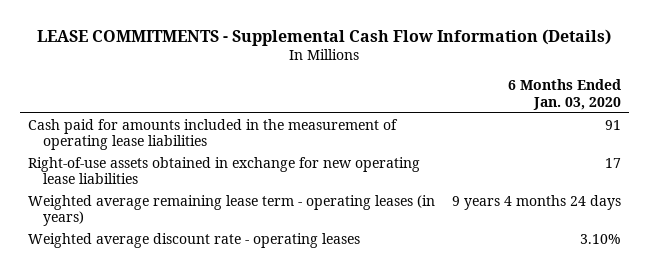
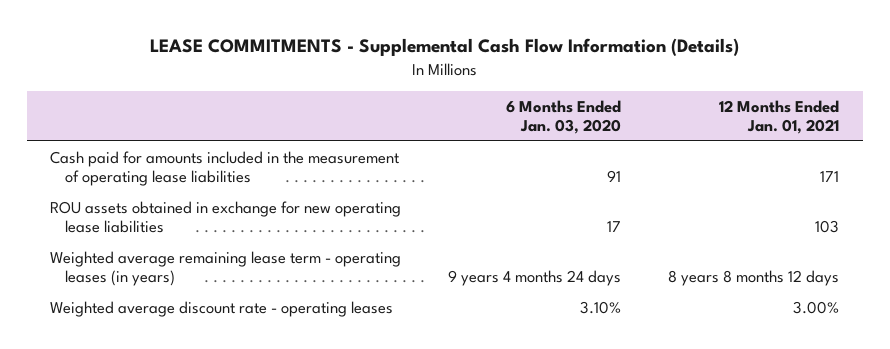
none -> [719,99,840,135] 12 Months Ended Jan. 01, 2021
[28,157,421,185] Right-of-use assets obtained in exchange for new operating lease liabilities -> [50,200,402,233] ROU assets obtained in exchange for new operating lease liabilities

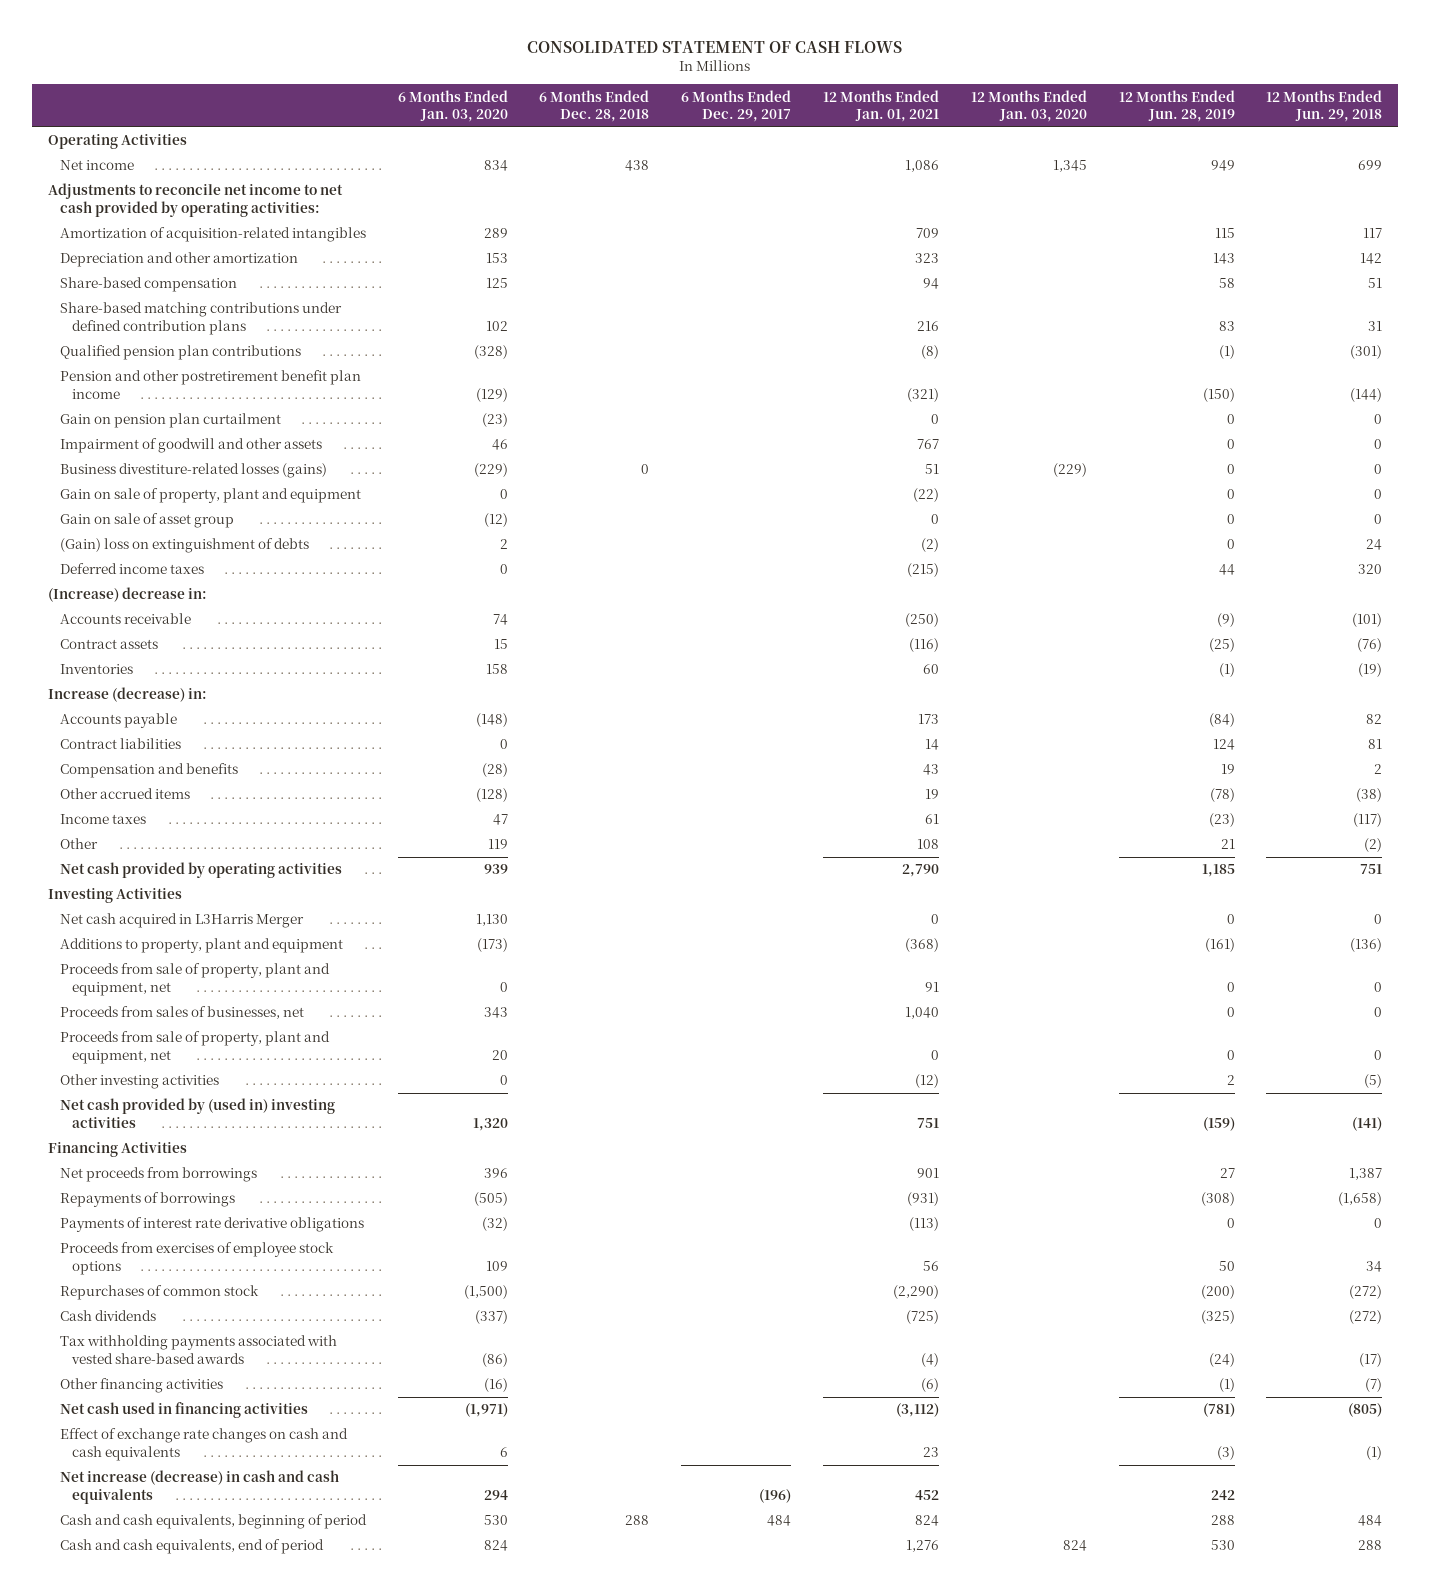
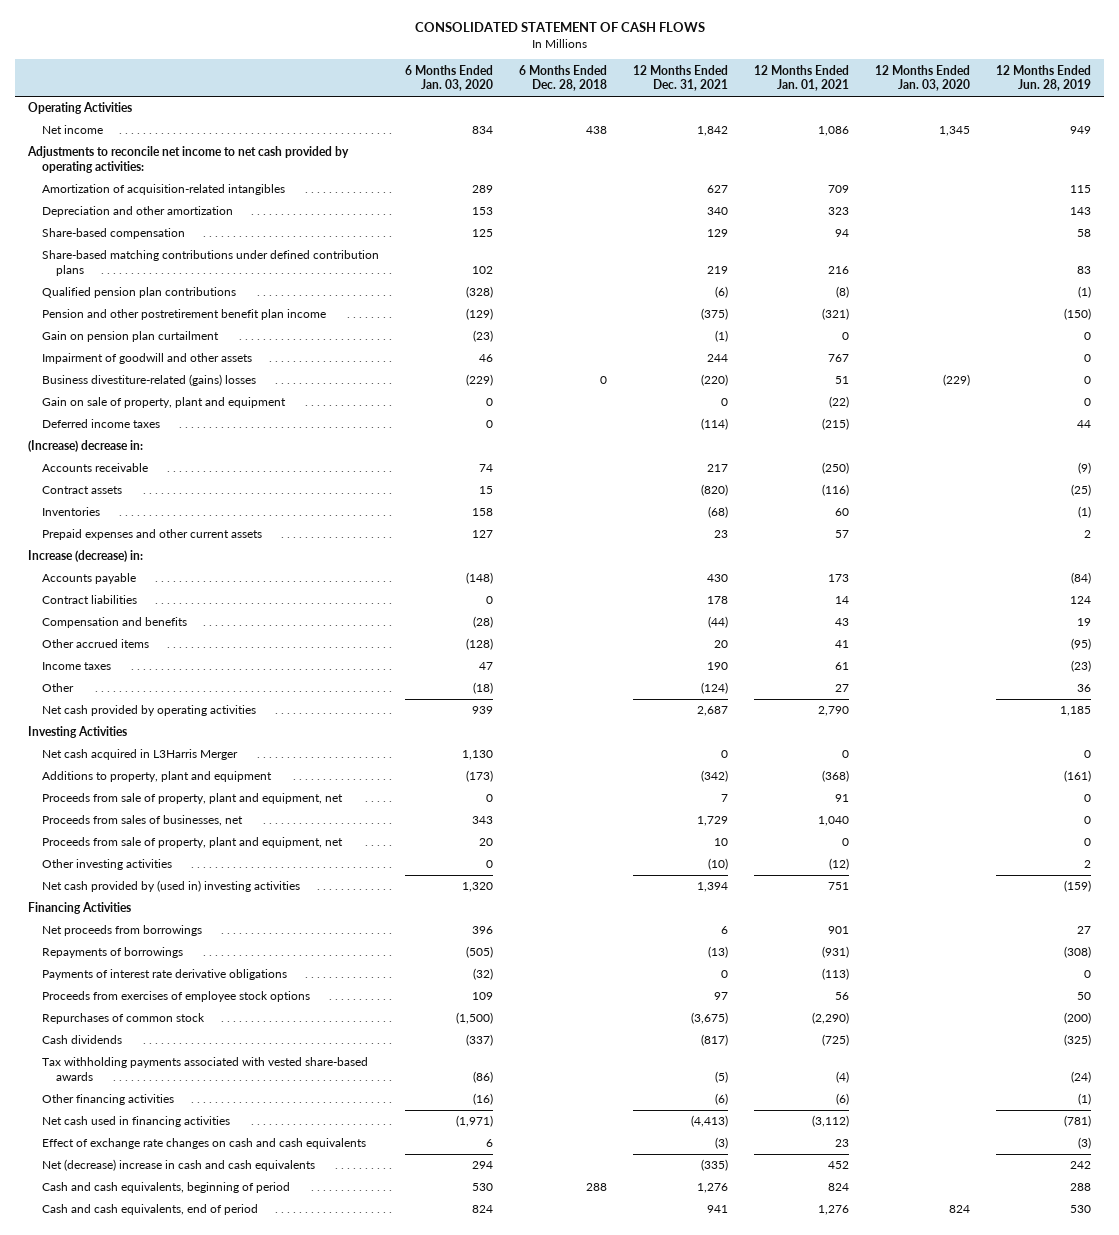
[681,89,792,122] 6 Months Ended Dec. 29, 2017 -> none
[1266,89,1383,122] 12 Months Ended Jun. 29, 2018 -> none
none -> [633,64,729,92] 12 Months Ended Dec. 31, 2021
[59,463,327,479] Business divestiture-related losses (gains) -> [41,374,256,387] Business divestiture-related (gains) losses
[59,513,234,529] Gain on sale of asset group -> none
[59,538,309,554] (Gain) loss on extinguishment of debts -> none
none -> [41,529,262,541] Prepaid expenses and other current assets
[925,789,940,800] 19 -> [835,640,850,649] 41
[1209,788,1235,803] (78) -> [1071,638,1092,651] (95)
[487,839,508,850] 119 -> [472,682,493,695] (18)
[917,839,940,850] 108 -> [835,684,850,693] 27
[1220,839,1235,850] 21 -> [1077,684,1092,693] 36
[59,1470,339,1504] Net increase (decrease) in cash and cash equivalents -> [41,1159,315,1172] Net (decrease) increase in cash and cash equivalents

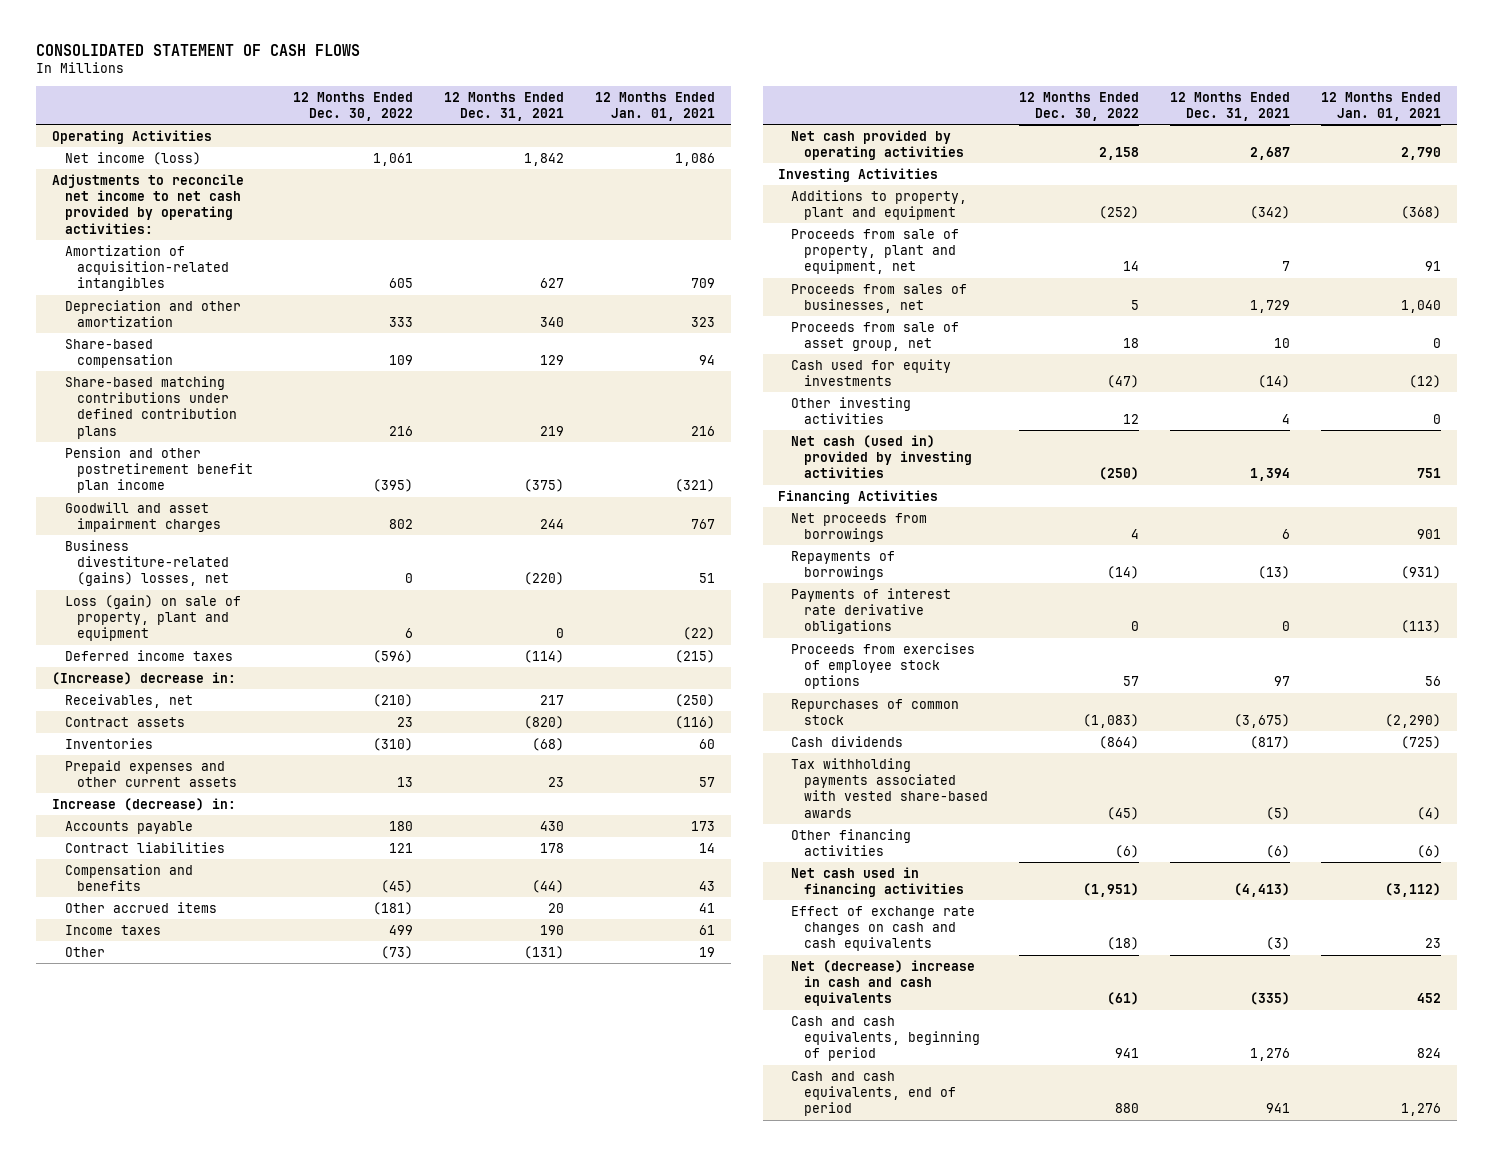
[404,64,493,92] 6 Months Ended Jan. 03, 2020 -> none
[519,64,608,92] 6 Months Ended Dec. 28, 2018 -> none
[875,64,971,92] 12 Months Ended Jan. 03, 2020 -> none
[996,64,1092,92] 12 Months Ended Jun. 28, 2019 -> none
none -> [292,91,413,121] 12 Months Ended Dec. 30, 2022
[41,125,103,135] Net income -> [64,151,201,165] Net income (loss)
[41,287,236,299] Qualified pension plan contributions -> none
[41,331,219,343] Gain on pension plan curtailment -> none
[41,353,252,365] Impairment of goodwill and other assets -> [64,501,222,532] Goodwill and asset impairment charges
[41,374,256,387] Business divestiture-related (gains) losses -> [64,539,230,587] Business divestiture-related (gains) losses, net
[41,397,286,409] Gain on sale of property, plant and equipment -> [64,594,241,642] Loss (gain) on sale of property, plant and equipment
[41,463,148,473] Accounts receivable -> [64,693,193,708] Receivables, net
[701,682,729,695] (124) -> [523,945,564,959] (131)
[835,684,850,693] 27 -> [699,946,716,957] 19
[41,749,238,761] Net cash acquired in L3Harris Merger -> none
[41,837,343,849] Proceeds from sale of property, plant and equipment, net -> [790,321,959,351] Proceeds from sale of asset group, net
none -> [790,358,951,386] Cash used for equity investments
[708,858,729,871] (10) -> [1282,413,1291,424] 4
[829,858,850,871] (12) -> [1433,413,1442,424] 0
[41,880,300,893] Net cash provided by (used in) investing activities -> [790,434,972,479] Net cash (used in) provided by investing activities

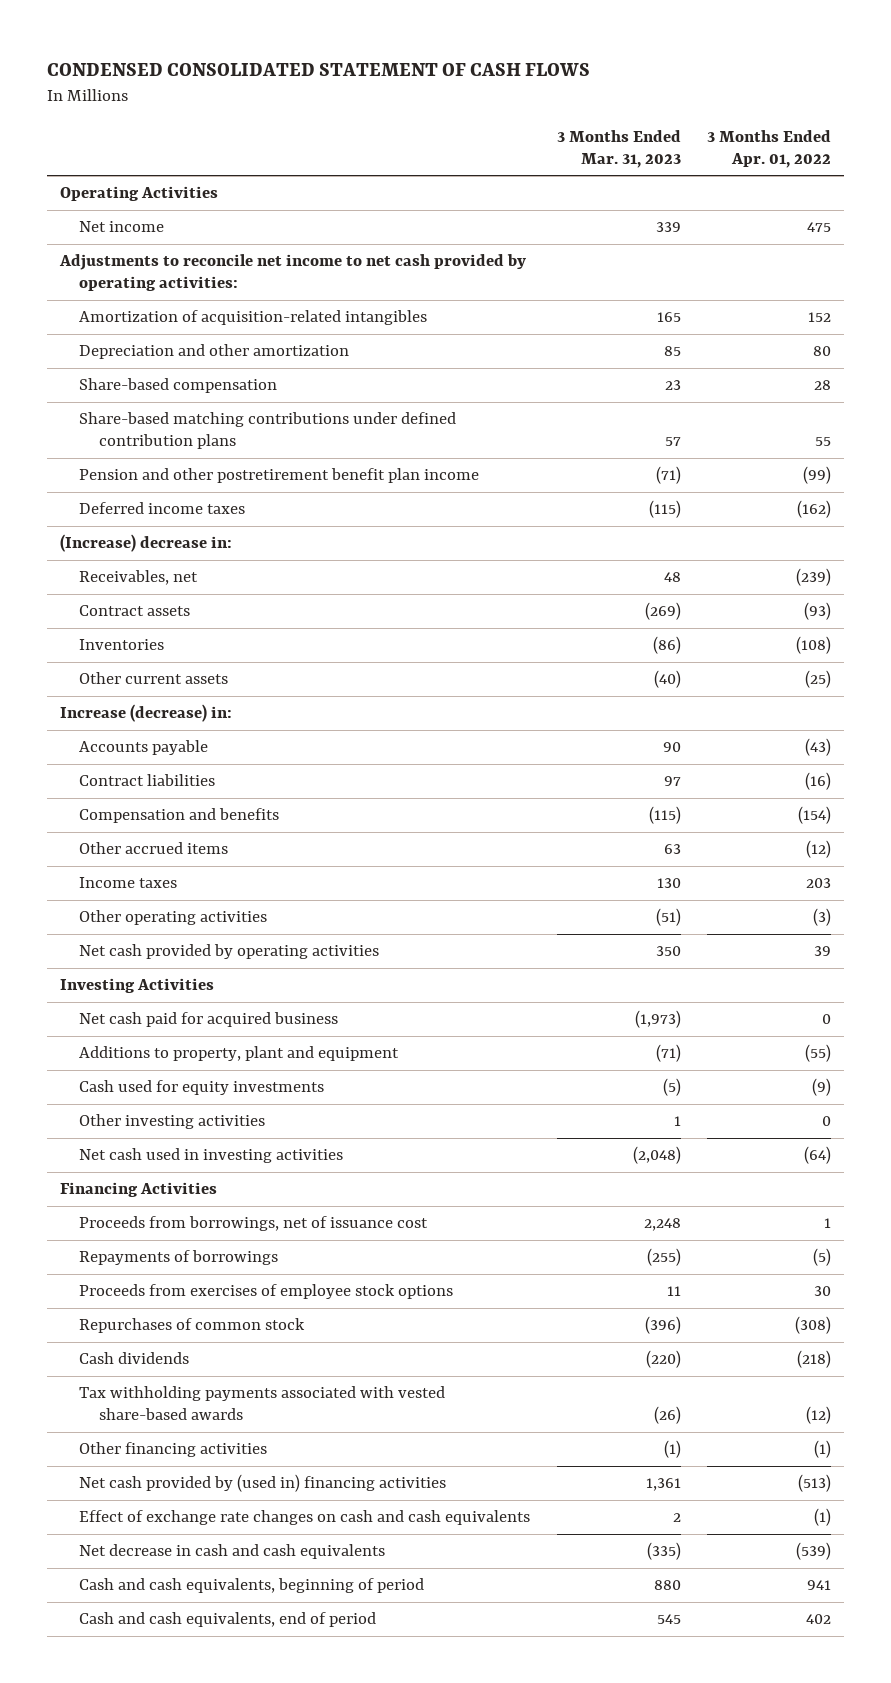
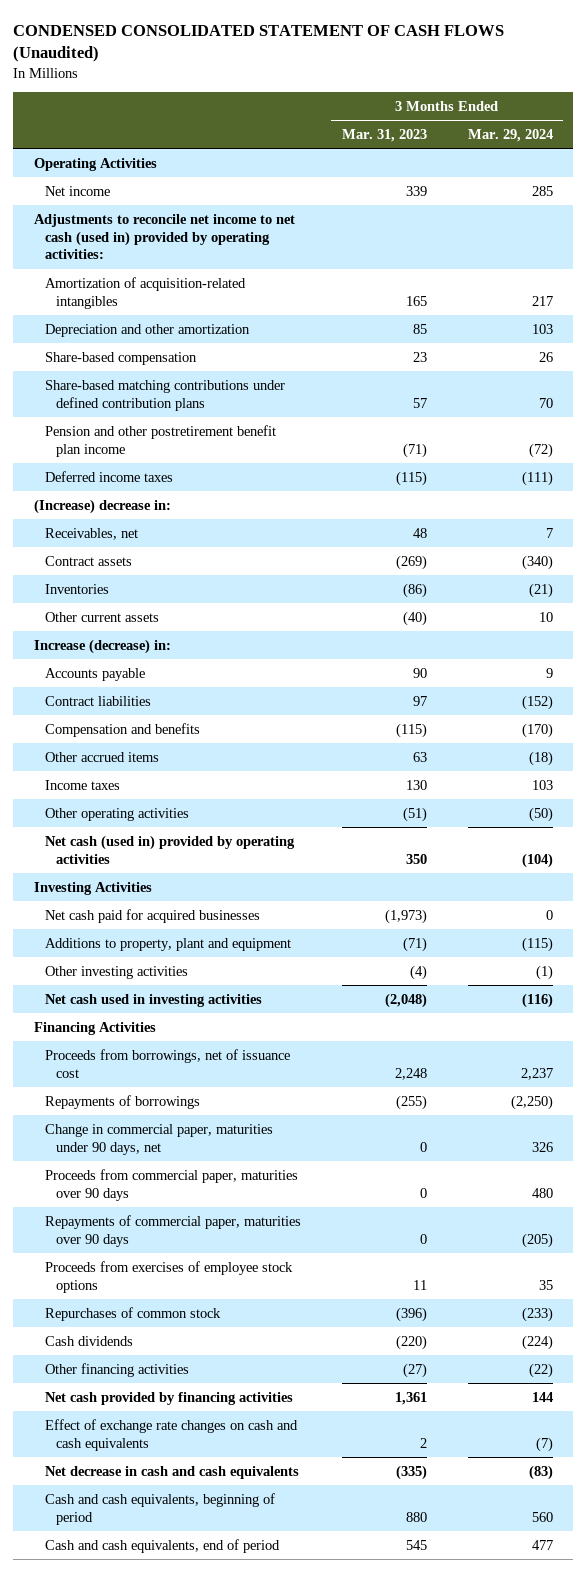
[46,62,590,76] CONDENSED CONSOLIDATED STATEMENT OF CASH FLOWS -> [13,24,505,63] CONDENSED CONSOLIDATED STATEMENT OF CASH FLOWS (Unaudited)
[706,130,831,168] 3 Months Ended Apr. 01, 2022 -> none
none -> [467,128,553,142] Mar. 29, 2024
[58,254,526,291] Adjustments to reconcile net income to net cash provided by operating activities: -> [33,213,295,260] Adjustments to reconcile net income to net cash (used in) provided by operating activities:
[79,944,380,960] Net cash provided by operating activities -> [44,834,295,864] Net cash (used in) provided by operating activities
[79,1012,339,1028] Net cash paid for acquired business -> [44,908,260,923] Net cash paid for acquired businesses
[79,1080,325,1096] Cash used for equity investments -> none
[673,1116,681,1127] 1 -> [409,964,427,980] (4)
none -> [44,1123,273,1155] Change in commercial paper, maturities under 90 days, net
none -> [44,1168,298,1201] Proceeds from commercial paper, maturities over 90 days
none -> [44,1214,301,1247] Repayments of commercial paper, maturities over 90 days
[79,1386,446,1420] Tax withholding payments associated with vested share-based awards -> none
[663,1440,681,1459] (1) -> [402,1362,427,1378] (27)
[79,1474,447,1493] Net cash provided by (used in) financing activities -> [44,1391,293,1405] Net cash provided by financing activities

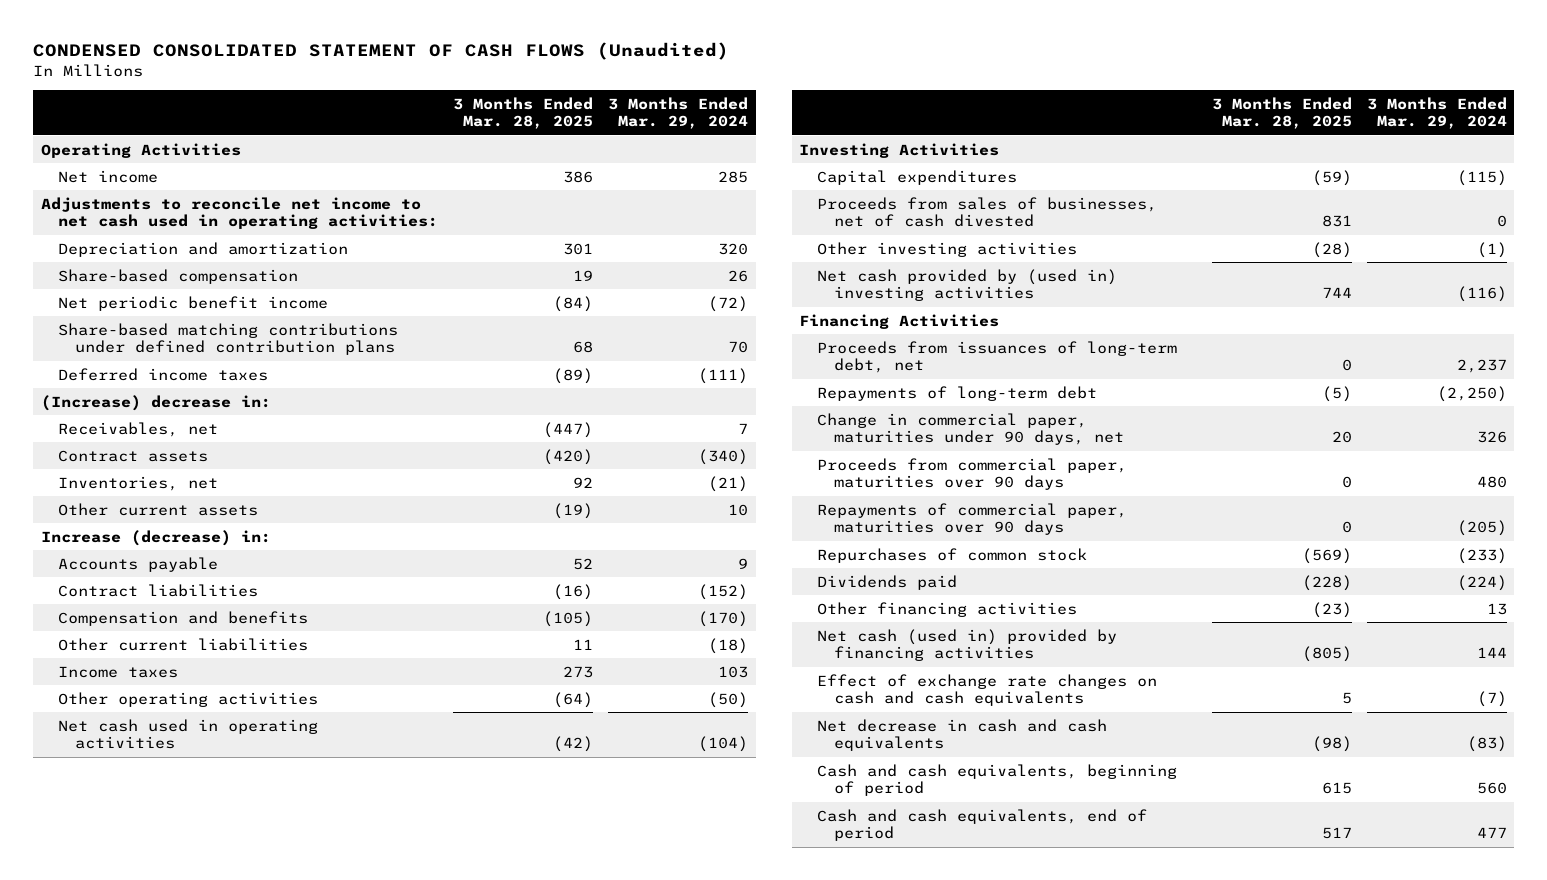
[341,128,427,142] Mar. 31, 2023 -> none
none -> [453,96,594,130] 3 Months Ended Mar. 28, 2025
[44,276,246,309] Amortization of acquisition-related intangibles -> none
[33,213,295,260] Adjustments to reconcile net income to net cash (used in) provided by operating activities: -> [40,196,438,230] Adjustments to reconcile net income to net cash used in operating activities:
[44,323,250,337] Depreciation and other amortization -> [57,241,348,257] Depreciation and amortization
[531,323,553,334] 103 -> [718,242,749,255] 320
none -> [57,295,328,311] Net periodic benefit income
[44,424,276,457] Pension and other postretirement benefit plan income -> none
[44,583,109,594] Inventories -> [57,475,218,491] Inventories, net
[44,751,159,762] Other accrued items -> none
none -> [57,637,308,651] Other current liabilities
[44,834,295,864] Net cash (used in) provided by operating activities -> [57,718,318,750] Net cash used in operating activities
[44,908,260,923] Net cash paid for acquired businesses -> none
[44,937,291,951] Additions to property, plant and equipment -> [816,169,1017,185] Capital expenditures
none -> [816,196,1157,228] Proceeds from sales of businesses, net of cash divested
[44,993,262,1007] Net cash used in investing activities -> [816,268,1117,302] Net cash provided by (used in) investing activities
[44,1048,290,1078] Proceeds from borrowings, net of issuance cost -> [816,340,1177,374] Proceeds from issuances of long-term debt, net
[44,1094,200,1109] Repayments of borrowings -> [816,385,1097,401] Repayments of long-term debt
[44,1260,293,1293] Proceeds from exercises of employee stock options -> none
[44,1335,133,1346] Cash dividends -> [816,574,957,590] Dividends paid
[528,1362,553,1378] (22) -> [1486,602,1507,615] 13
[44,1391,293,1405] Net cash provided by financing activities -> [816,628,1117,662] Net cash (used in) provided by financing activities

